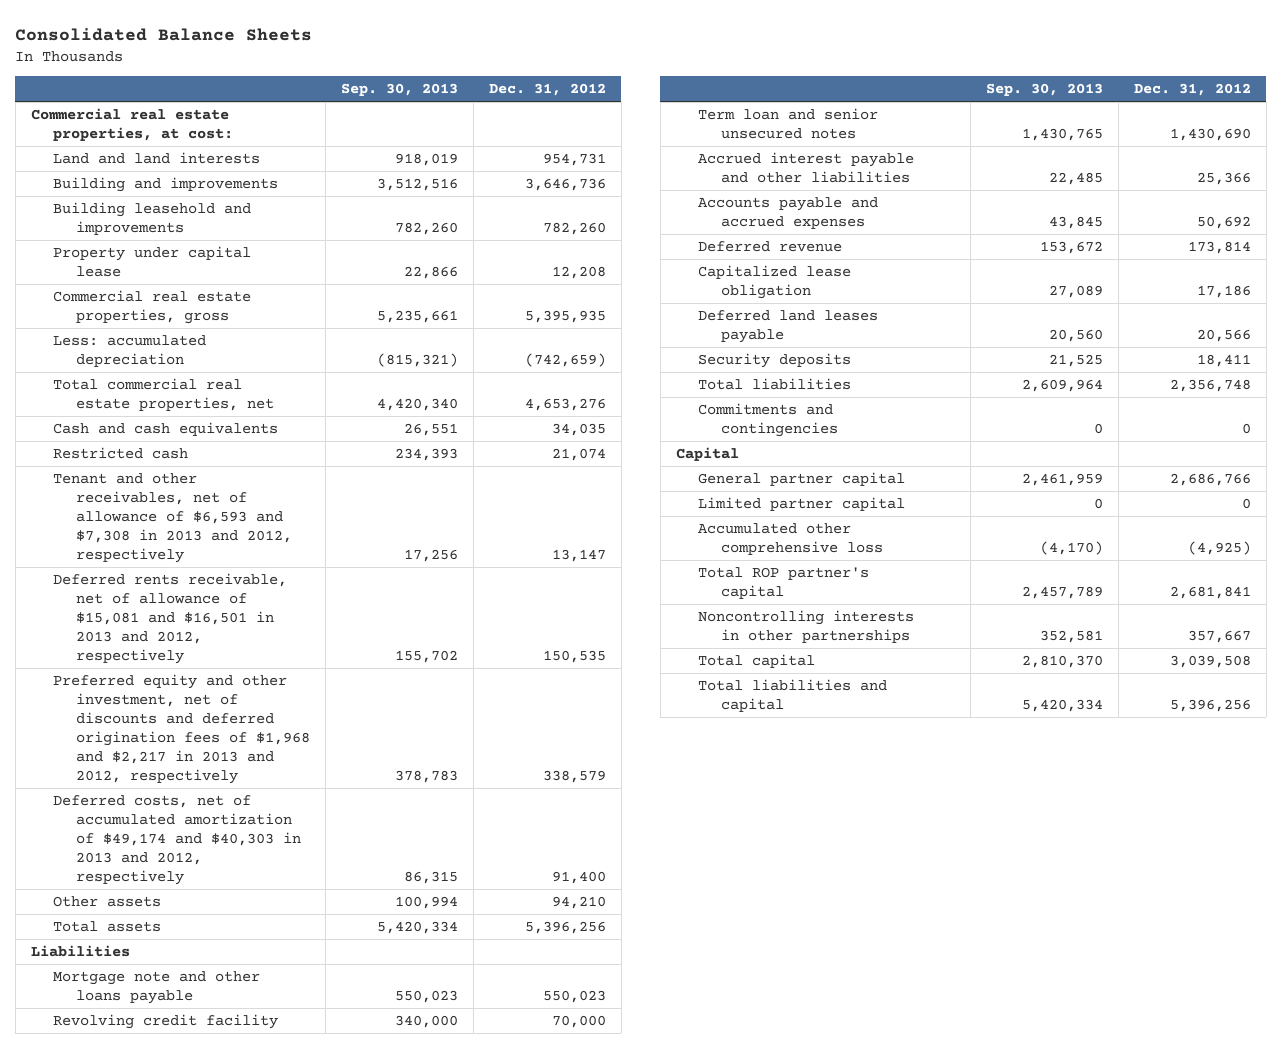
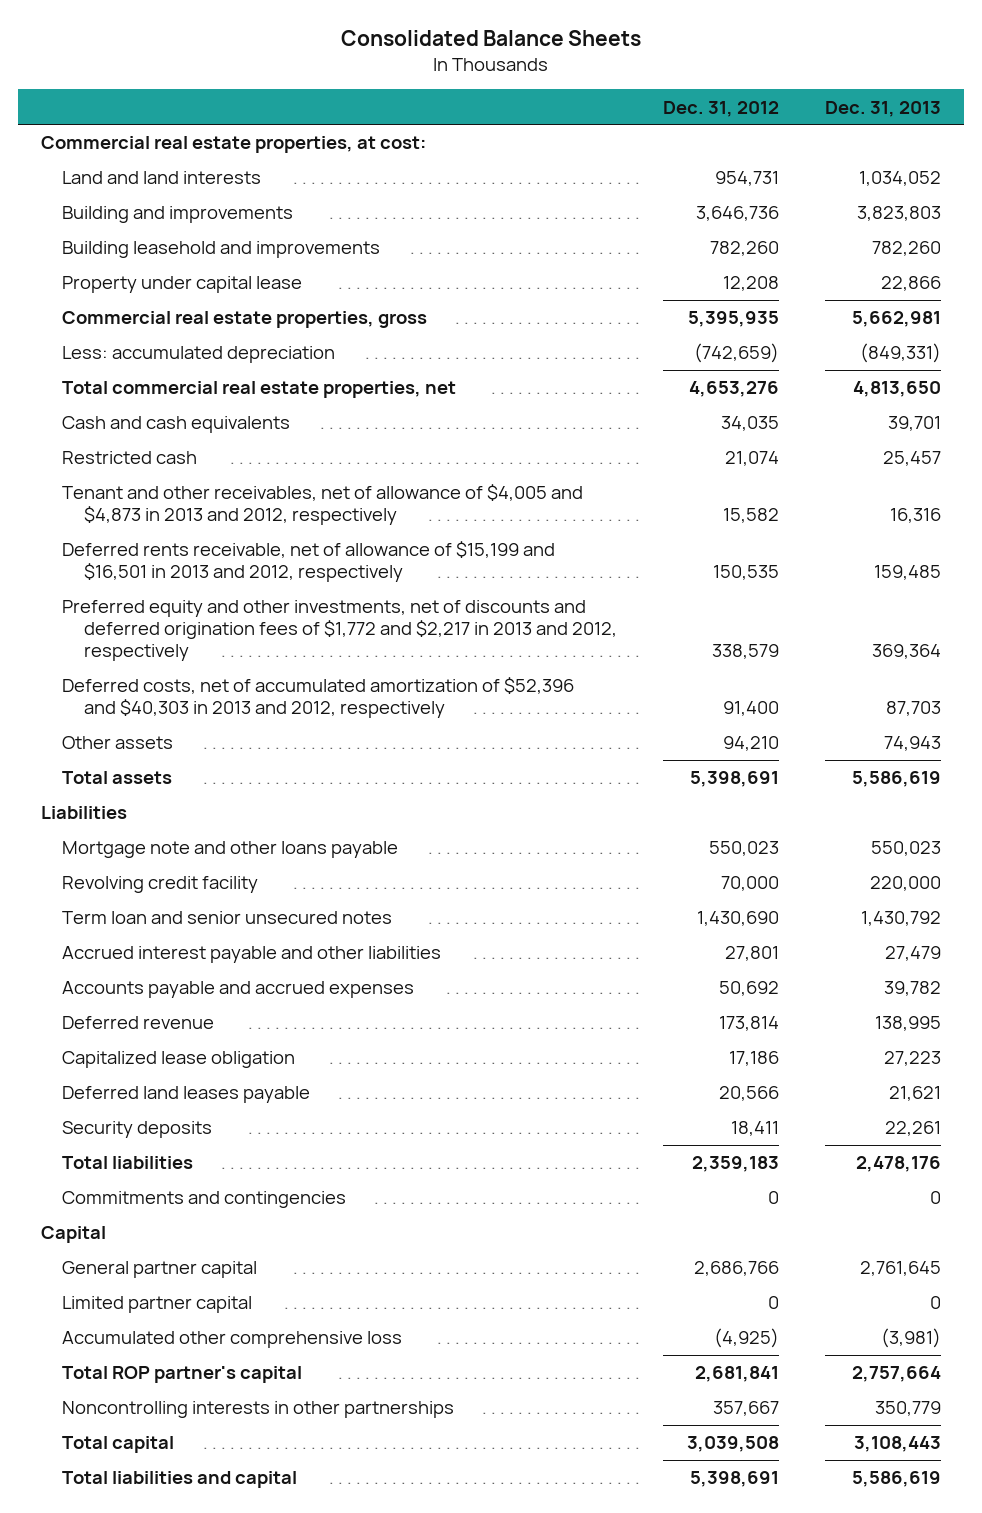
[340,83,458,97] Sep. 30, 2013 -> none
none -> [825,100,942,117] Dec. 31, 2013
[53,473,293,563] Tenant and other receivables, net of allowance of $6,593 and $7,308 in 2013 and 2012, respectively -> [62,484,584,526] Tenant and other receivables, net of allowance of $4,005 and $4,873 in 2013 and 2012, respectively
[551,548,606,562] 13,147 -> [722,508,779,524] 15,582
[53,573,288,664] Deferred rents receivable, net of allowance of $15,081 and $16,501 in 2013 and 2012, respectively -> [62,541,556,583] Deferred rents receivable, net of allowance of $15,199 and $16,501 in 2013 and 2012, respectively
[53,674,311,784] Preferred equity and other investment, net of discounts and deferred origination fees of $1,968 and $2,217 in 2013 and 2012, respectively -> [62,600,617,662] Preferred equity and other investments, net of discounts and deferred origination fees of $1,772 and $2,217 in 2013 and 2012, respectively
[53,795,302,885] Deferred costs, net of accumulated amortization of $49,174 and $40,303 in 2013 and 2012, respectively -> [62,677,575,719] Deferred costs, net of accumulated amortization of $52,396 and $40,303 in 2013 and 2012, respectively
[524,921,606,935] 5,396,256 -> [689,771,779,788] 5,398,691
[1196,172,1251,186] 25,366 -> [724,946,779,962] 27,801
[1169,379,1251,393] 2,356,748 -> [691,1156,779,1173] 2,359,183
[1169,699,1251,713] 5,396,256 -> [689,1471,779,1488] 5,398,691

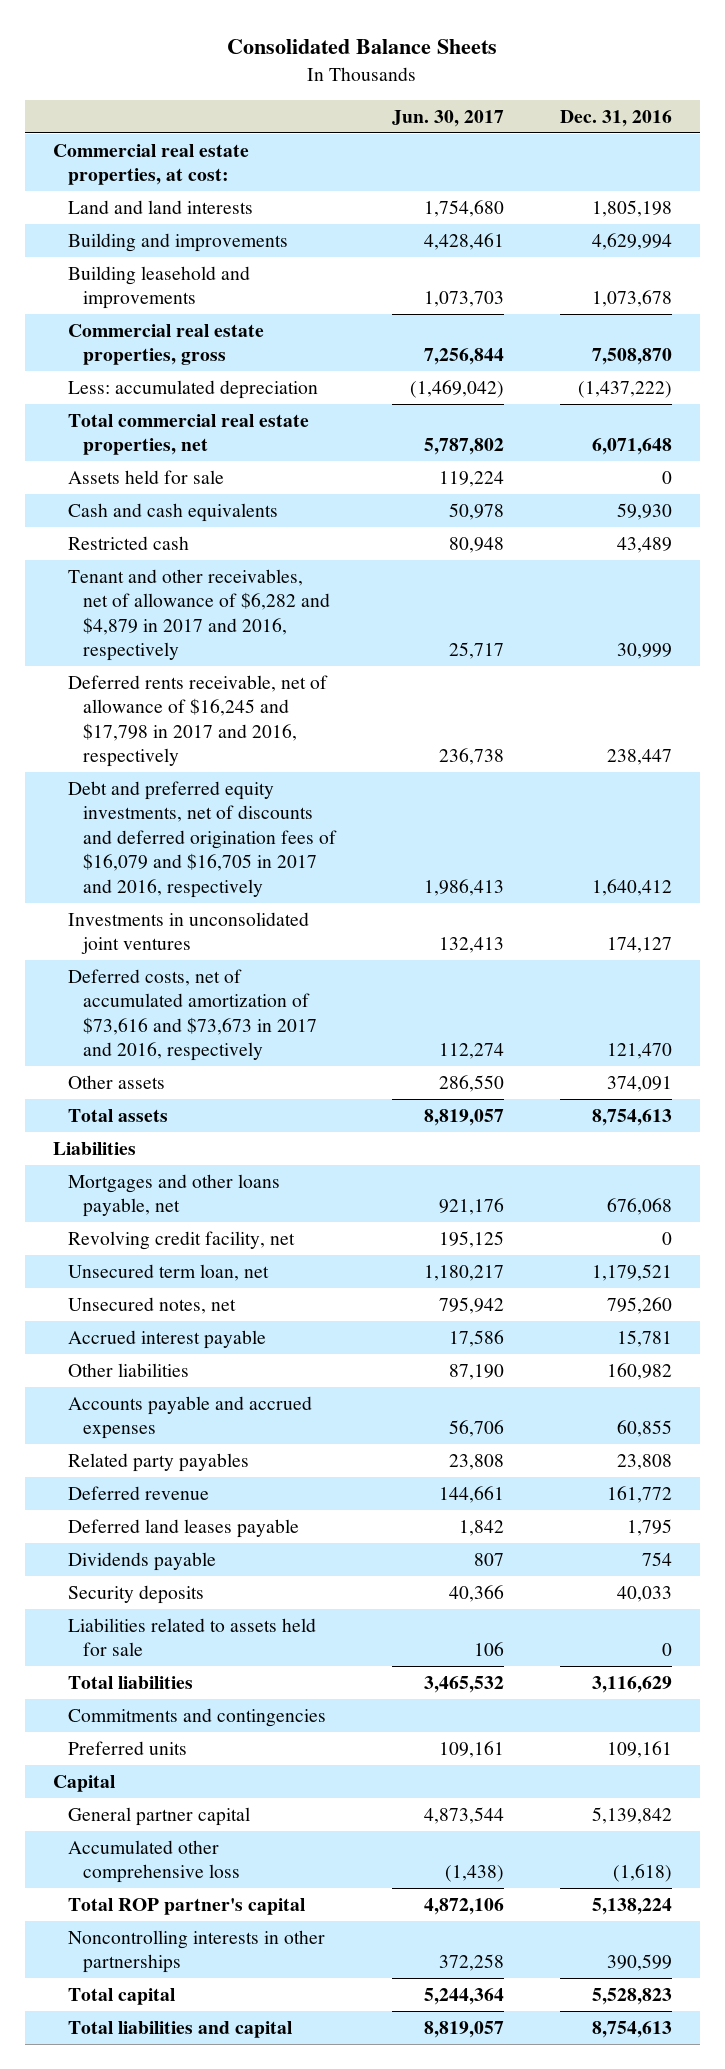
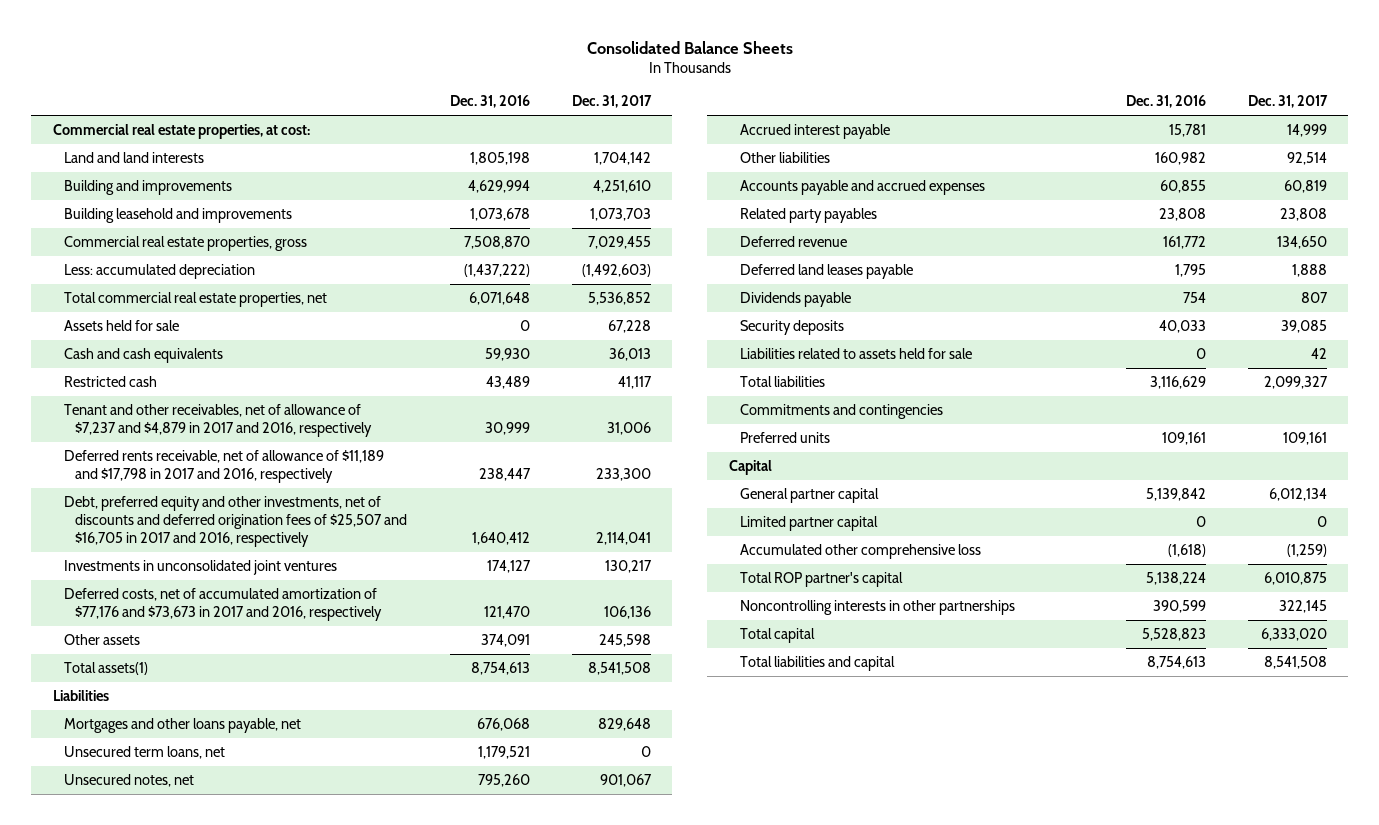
[392,109,505,127] Jun. 30, 2017 -> none
none -> [571,95,652,109] Dec. 31, 2017
[67,568,331,662] Tenant and other receivables, net of allowance of $6,282 and $4,879 in 2017 and 2016, respectively -> [63,403,373,438] Tenant and other receivables, net of allowance of $7,237 and $4,879 in 2017 and 2016, respectively
[67,674,328,768] Deferred rents receivable, net of allowance of $16,245 and $17,798 in 2017 and 2016, respectively -> [63,449,384,484] Deferred rents receivable, net of allowance of $11,189 and $17,798 in 2017 and 2016, respectively
[67,780,338,898] Debt and preferred equity investments, net of discounts and deferred origination fees of $16,079 and $16,705 in 2017 and 2016, respectively -> [63,495,408,548] Debt, preferred equity and other investments, net of discounts and deferred origination fees of $25,507 and $16,705 in 2017 and 2016, respectively
[67,968,318,1062] Deferred costs, net of accumulated amortization of $73,616 and $73,673 in 2017 and 2016, respectively -> [63,587,383,622] Deferred costs, net of accumulated amortization of $77,176 and $73,673 in 2017 and 2016, respectively
[67,1108,168,1122] Total assets -> [63,661,148,675] Total assets(1)
[67,1230,295,1250] Revolving credit facility, net -> none
[67,1263,269,1281] Unsecured term loan, net -> [63,745,225,759] Unsecured term loans, net
none -> [739,515,878,531] Limited partner capital

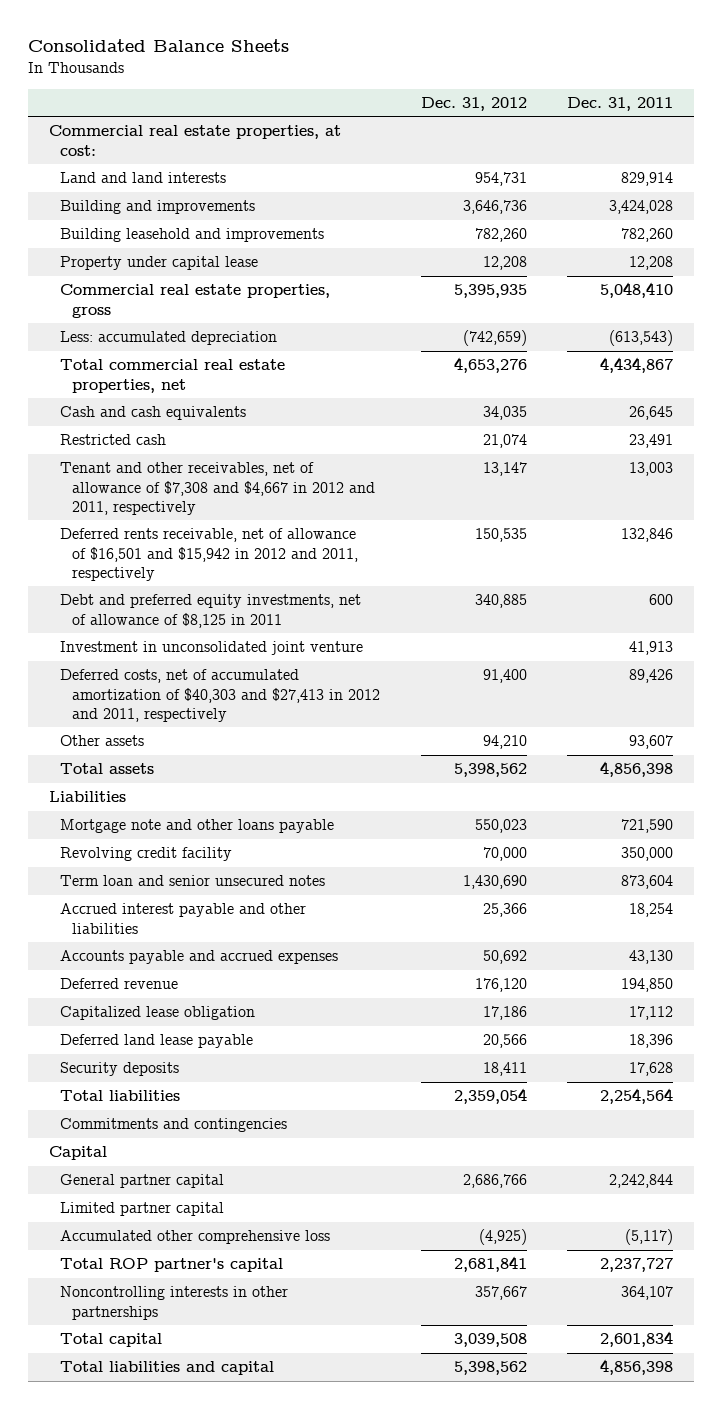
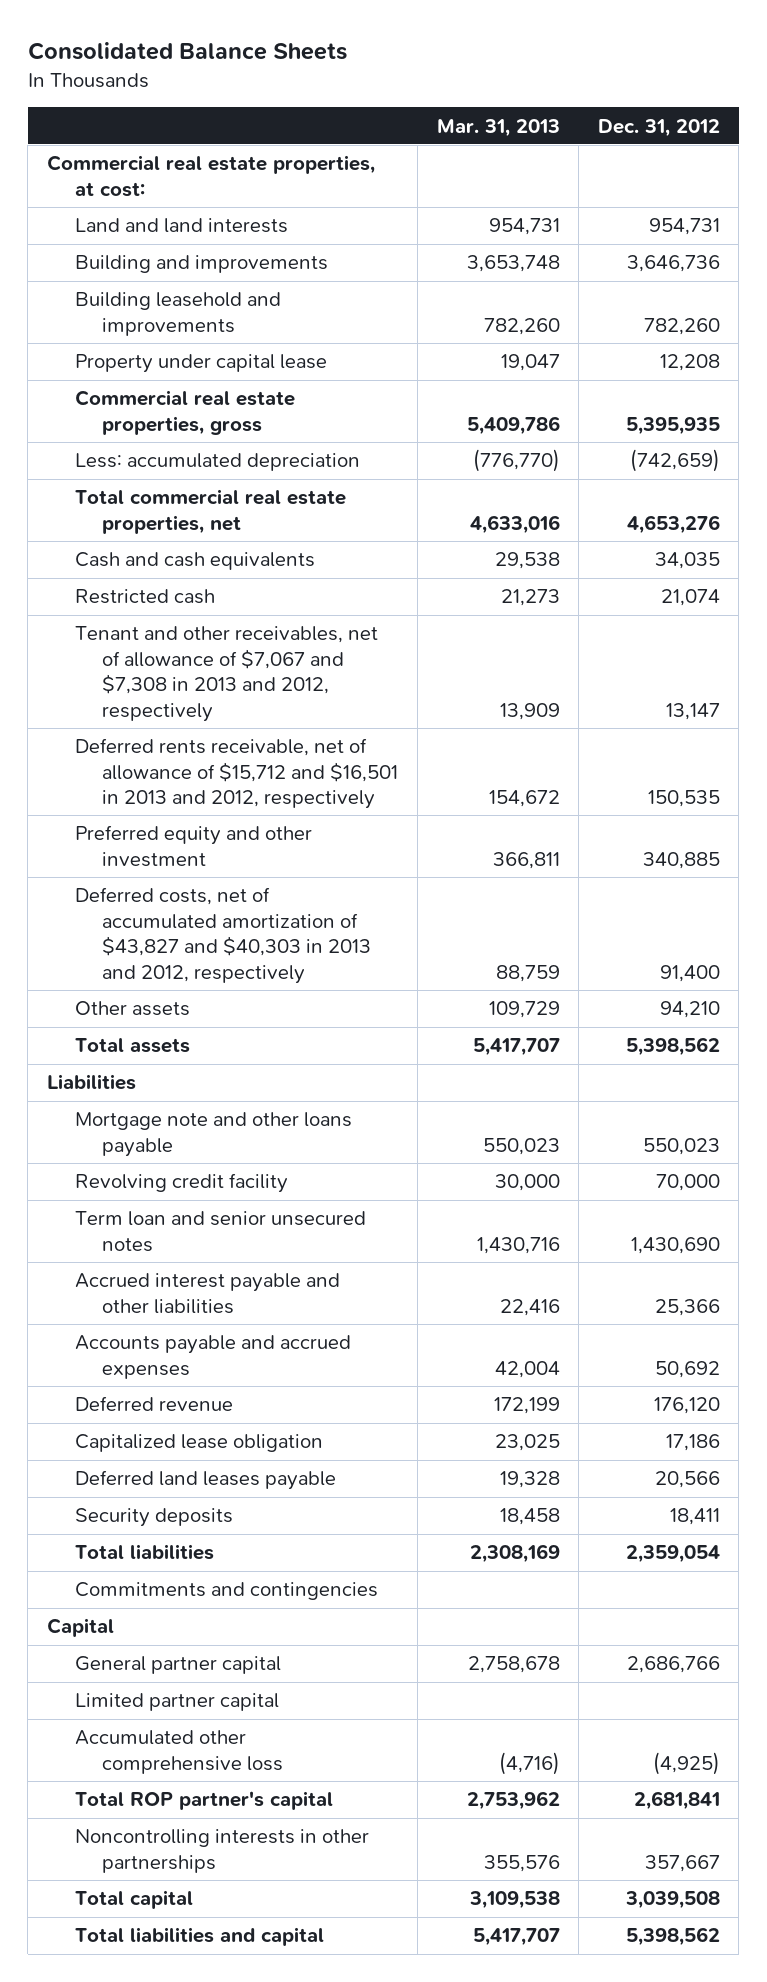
[567,96,674,111] Dec. 31, 2011 -> none
none -> [436,118,560,137] Mar. 31, 2013
[60,641,364,656] Investment in unconsolidated joint venture -> none
[60,462,375,515] Tenant and other receivables, net of allowance of $7,308 and $4,667 in 2012 and 2011, respectively -> [74,626,378,722] Tenant and other receivables, net of allowance of $7,067 and $7,308 in 2013 and 2012, respectively
[60,528,358,581] Deferred rents receivable, net of allowance of $16,501 and $15,942 in 2012 and 2011, respectively -> [74,738,399,810] Deferred rents receivable, net of allowance of $15,712 and $16,501 in 2013 and 2012, respectively
[60,594,362,628] Debt and preferred equity investments, net of allowance of $8,125 in 2011 -> [74,825,312,867] Preferred equity and other investment
[60,669,380,722] Deferred costs, net of accumulated amortization of $40,303 and $27,413 in 2012 and 2011, respectively -> [74,887,372,984] Deferred costs, net of accumulated amortization of $43,827 and $40,303 in 2013 and 2012, respectively
[60,1034,254,1049] Deferred land lease payable -> [74,1470,336,1491] Deferred land leases payable

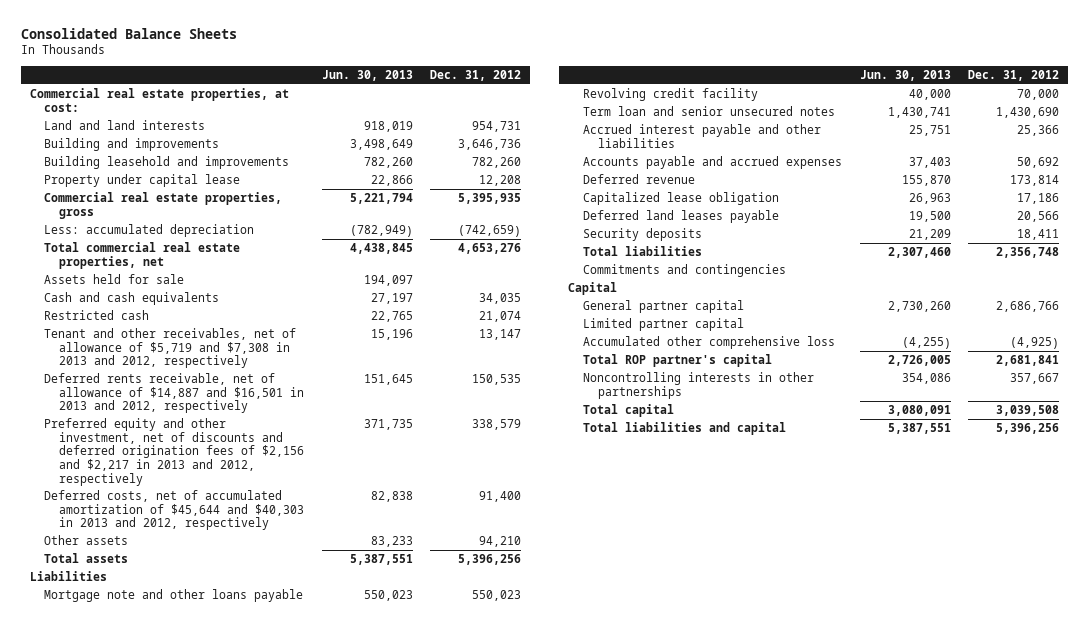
[436,118,560,137] Mar. 31, 2013 -> none
none -> [321,70,413,82] Jun. 30, 2013
none -> [44,274,185,285] Assets held for sale
[74,626,378,722] Tenant and other receivables, net of allowance of $7,067 and $7,308 in 2013 and 2012, respectively -> [44,328,297,369] Tenant and other receivables, net of allowance of $5,719 and $7,308 in 2013 and 2012, respectively
[74,738,399,810] Deferred rents receivable, net of allowance of $15,712 and $16,501 in 2013 and 2012, respectively -> [44,373,305,414] Deferred rents receivable, net of allowance of $14,887 and $16,501 in 2013 and 2012, respectively
[74,825,312,867] Preferred equity and other investment -> [44,418,305,486] Preferred equity and other investment, net of discounts and deferred origination fees of $2,156 and $2,217 in 2013 and 2012, respectively
[642,851,720,869] 340,885 -> [472,419,522,431] 338,579
[74,887,372,984] Deferred costs, net of accumulated amortization of $43,827 and $40,303 in 2013 and 2012, respectively -> [44,490,305,531] Deferred costs, net of accumulated amortization of $45,644 and $40,303 in 2013 and 2012, respectively
[625,1037,720,1057] 5,398,562 -> [458,554,522,566] 5,396,256
[653,1397,720,1415] 176,120 -> [1010,175,1060,187] 173,814
[625,1545,720,1564] 2,359,054 -> [996,247,1060,259] 2,356,748
[625,1927,720,1947] 5,398,562 -> [996,423,1060,435] 5,396,256

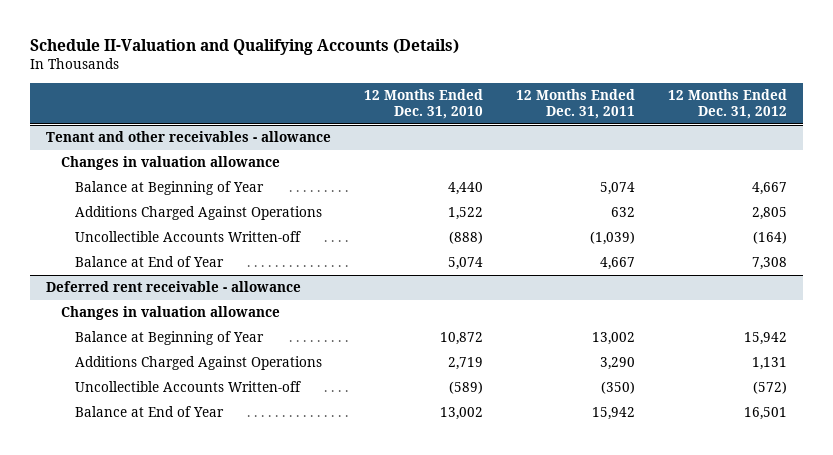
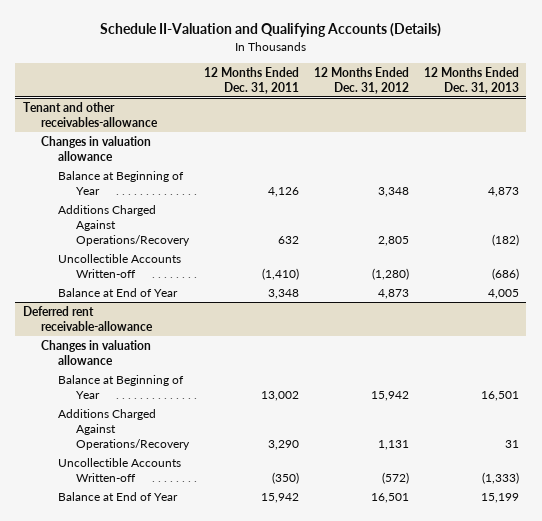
[363,89,483,120] 12 Months Ended Dec. 31, 2010 -> none
none -> [423,66,519,95] 12 Months Ended Dec. 31, 2013
[46,131,332,143] Tenant and other receivables - allowance -> [22,101,158,127] Tenant and other receivables-allowance
[599,182,635,196] 5,074 -> [267,186,299,197] 4,126
[751,182,787,196] 4,667 -> [377,186,409,197] 3,348
[75,206,323,221] Additions Charged Against Operations -> [58,204,191,247] Additions Charged Against Operations/Recovery
[589,231,635,246] (1,039) -> [261,267,299,280] (1,410)
[752,231,787,245] (164) -> [371,267,409,280] (1,280)
[599,257,635,271] 4,667 -> [267,288,299,299] 3,348
[751,257,787,271] 7,308 -> [377,288,409,299] 4,873
[46,281,302,293] Deferred rent receivable - allowance -> [22,305,153,331] Deferred rent receivable-allowance
[75,356,323,371] Additions Charged Against Operations -> [58,408,191,451] Additions Charged Against Operations/Recovery

